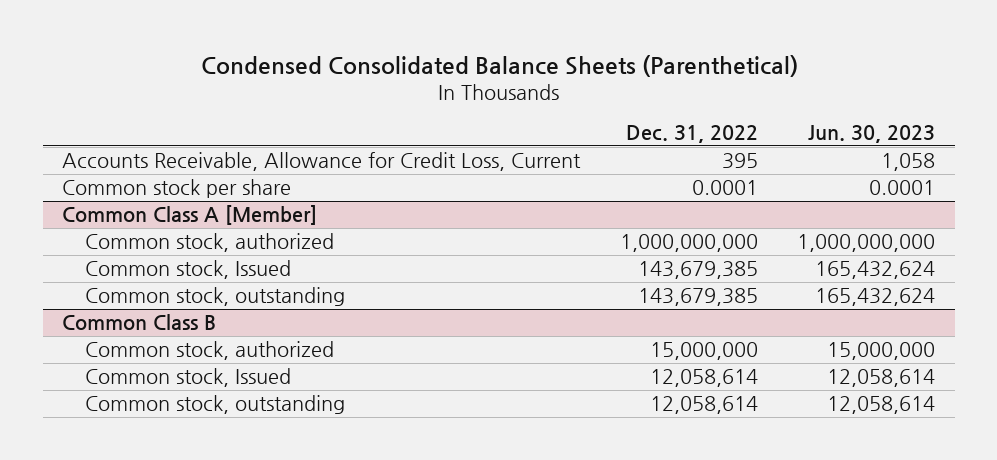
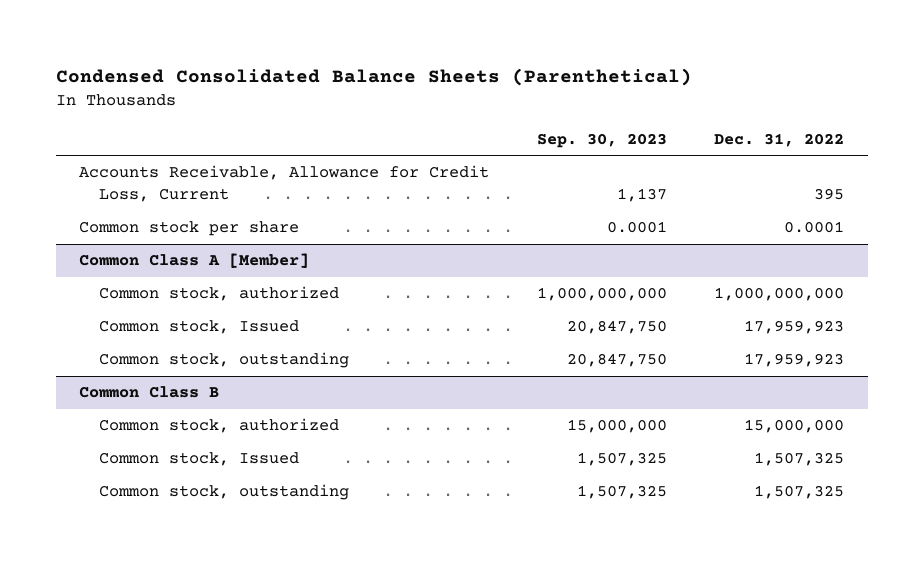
[807,124,935,143] Jun. 30, 2023 -> none
none -> [536,132,667,148] Sep. 30, 2023
[637,261,758,280] 143,679,385 -> [744,320,845,335] 17,959,923
[637,288,758,307] 143,679,385 -> [744,353,845,368] 17,959,923
[649,369,758,388] 12,058,614 -> [754,452,845,467] 1,507,325
[649,396,758,415] 12,058,614 -> [754,485,845,500] 1,507,325

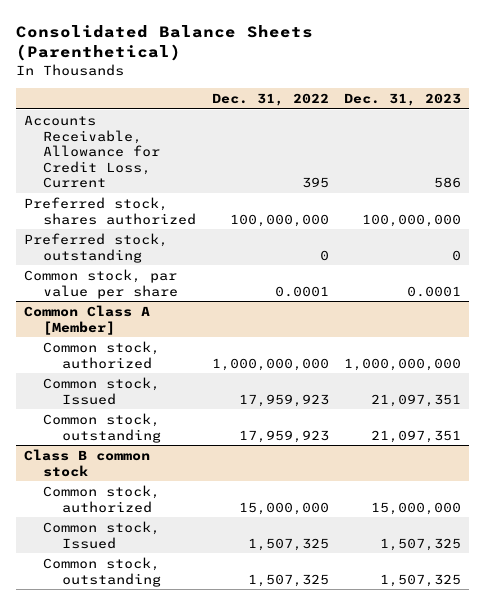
[55,68,692,87] Condensed Consolidated Balance Sheets (Parenthetical) -> [16,24,314,62] Consolidated Balance Sheets (Parenthetical)
[536,132,667,148] Sep. 30, 2023 -> none
none -> [344,92,462,106] Dec. 31, 2023
none -> [24,196,197,225] Preferred stock, shares authorized
none -> [24,232,169,263] Preferred stock, outstanding
[79,221,300,237] Common stock per share -> [24,268,179,299] Common stock, par value per share
[79,386,220,399] Common Class B -> [24,448,151,477] Class B common stock

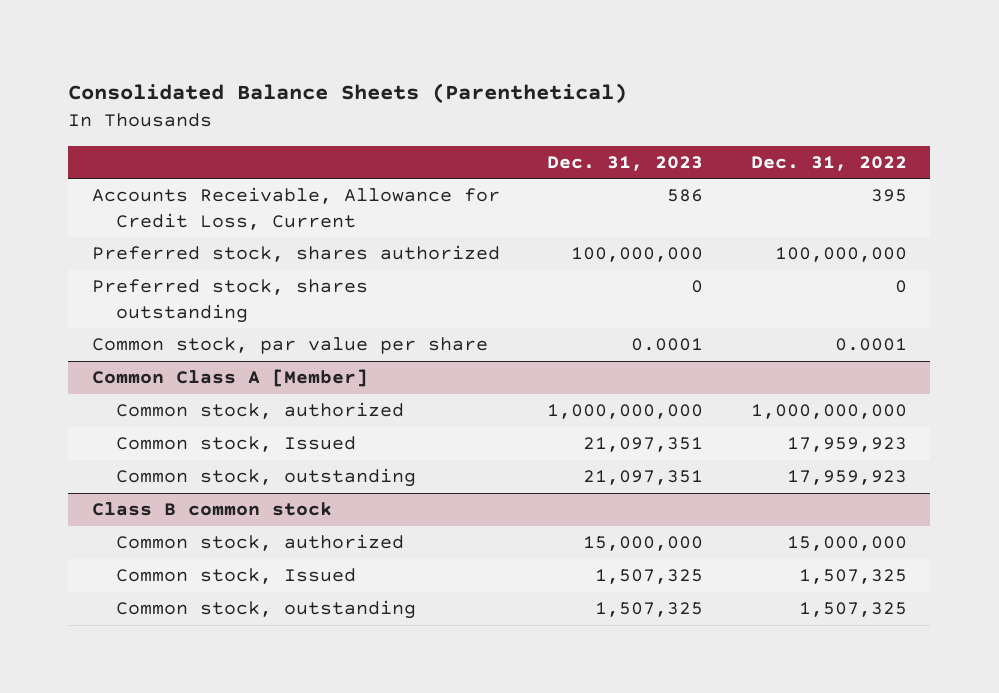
[24,232,169,263] Preferred stock, outstanding -> [92,279,369,323] Preferred stock, shares outstanding

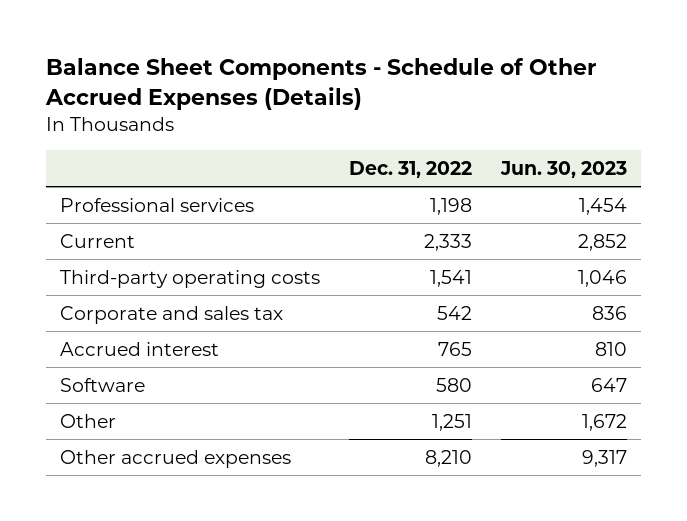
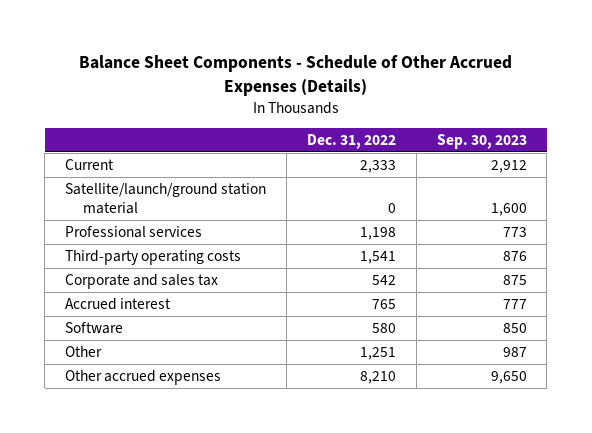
[499,160,627,178] Jun. 30, 2023 -> none
none -> [436,133,527,149] Sep. 30, 2023
none -> [65,182,267,214] Satellite/launch/ground station material
[59,197,254,212] Professional services -> [65,225,203,238] Professional services

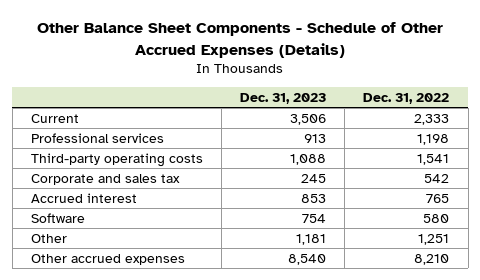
[78,55,512,97] Balance Sheet Components - Schedule of Other Accrued Expenses (Details) -> [37,22,444,58] Other Balance Sheet Components - Schedule of Other Accrued Expenses (Details)
[436,133,527,149] Sep. 30, 2023 -> none
none -> [240,92,327,104] Dec. 31, 2023
[65,182,267,214] Satellite/launch/ground station material -> none

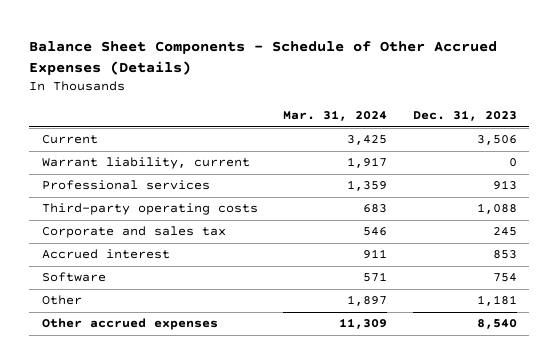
[37,22,444,58] Other Balance Sheet Components - Schedule of Other Accrued Expenses (Details) -> [29,40,498,75] Balance Sheet Components - Schedule of Other Accrued Expenses (Details)
[363,92,450,104] Dec. 31, 2022 -> none
none -> [283,110,388,122] Mar. 31, 2024
none -> [41,157,250,170] Warrant liability, current

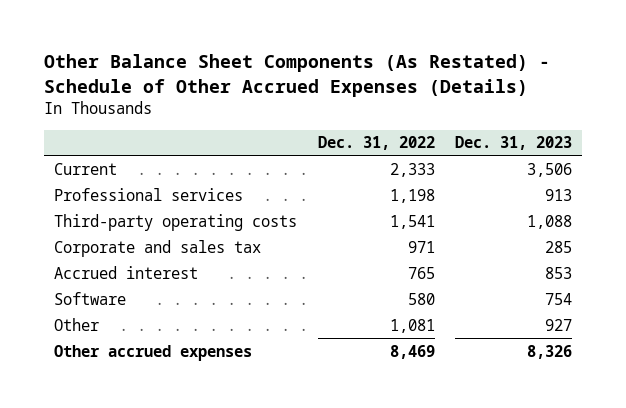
[29,40,498,75] Balance Sheet Components - Schedule of Other Accrued Expenses (Details) -> [44,54,551,97] Other Balance Sheet Components (As Restated) - Schedule of Other Accrued Expenses (Details)
[283,110,388,122] Mar. 31, 2024 -> none
none -> [317,136,435,151] Dec. 31, 2022
[41,157,250,170] Warrant liability, current -> none
[492,227,517,237] 245 -> [544,240,572,253] 285
[476,295,517,307] 1,181 -> [544,318,572,331] 927
[476,319,517,330] 8,540 -> [526,344,572,359] 8,326

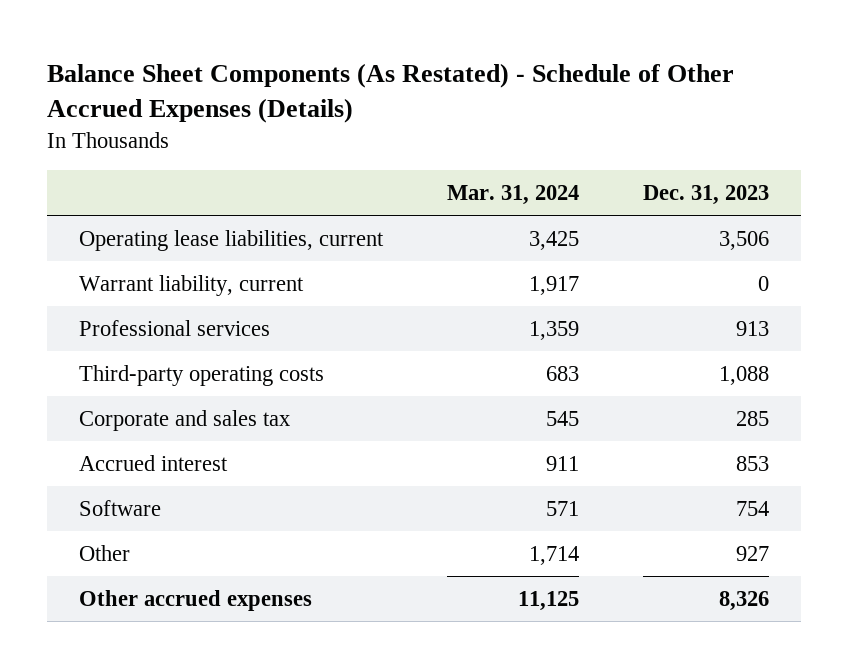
[44,54,551,97] Other Balance Sheet Components (As Restated) - Schedule of Other Accrued Expenses (Details) -> [47,63,735,124] Balance Sheet Components (As Restated) - Schedule of Other Accrued Expenses (Details)
[317,136,435,151] Dec. 31, 2022 -> none
none -> [447,185,580,206] Mar. 31, 2024
[54,162,118,175] Current -> [79,229,385,251] Operating lease liabilities, current
none -> [79,274,305,296] Warrant liability, current

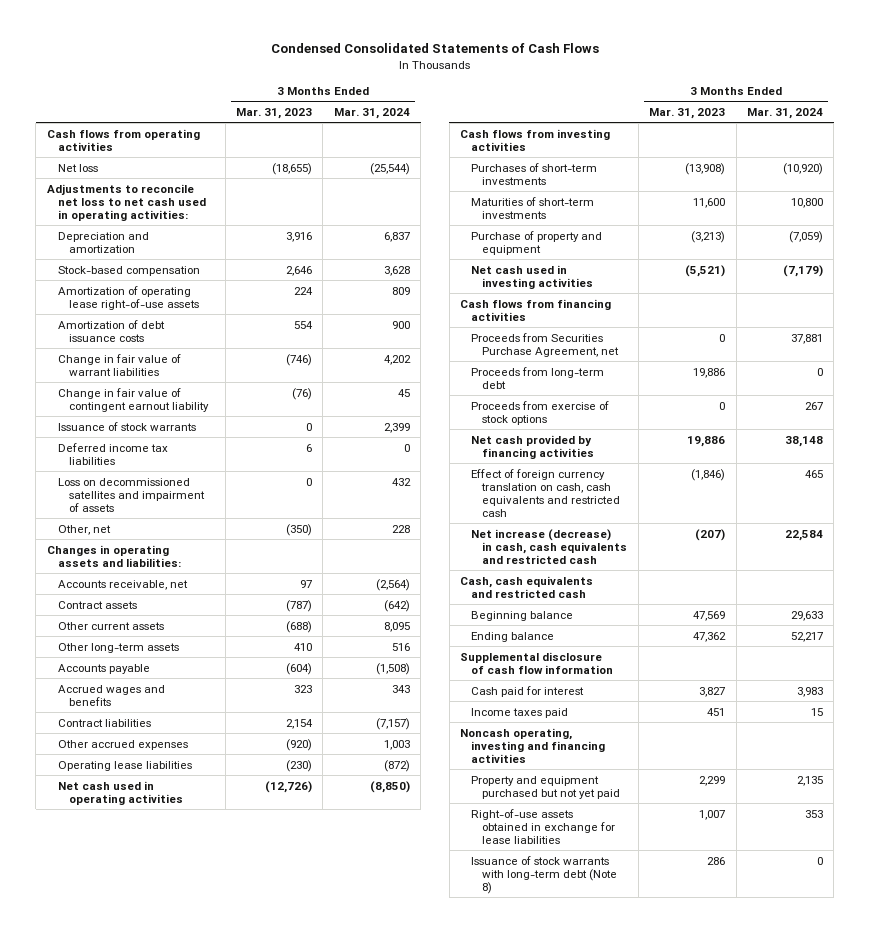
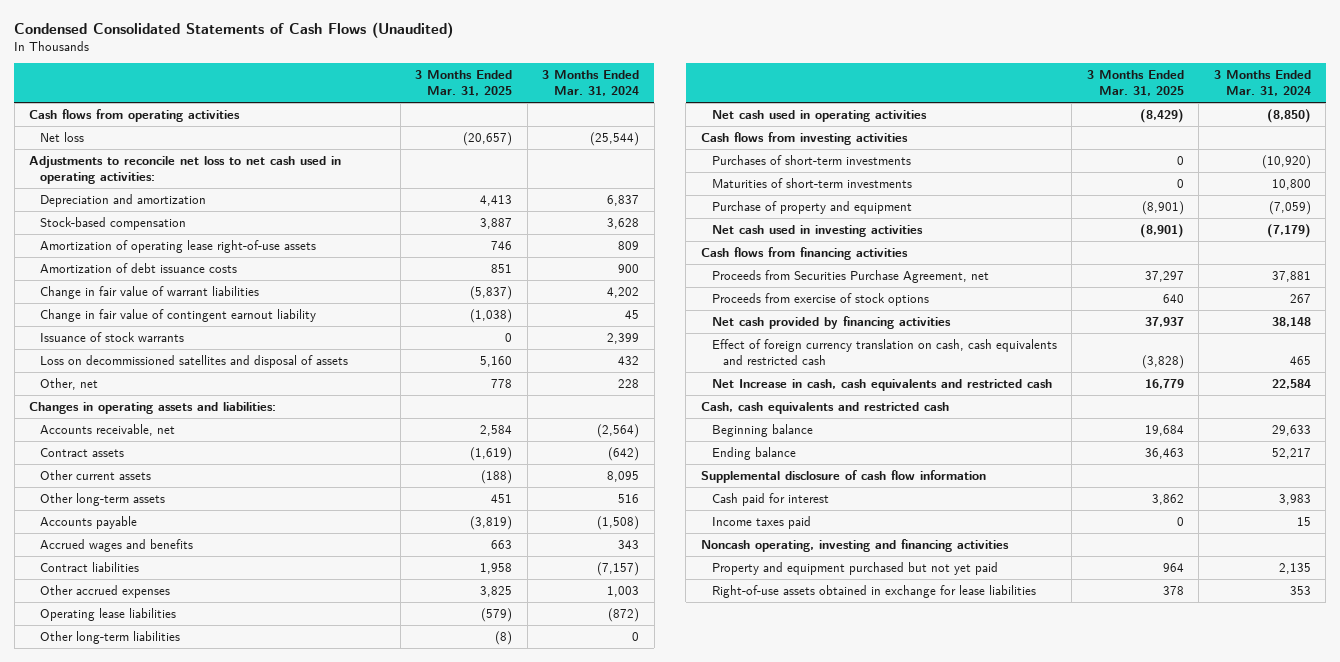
[270,43,599,54] Condensed Consolidated Statements of Cash Flows -> [14,21,454,38] Condensed Consolidated Statements of Cash Flows (Unaudited)
[235,107,312,119] Mar. 31, 2023 -> none
none -> [415,70,513,97] 3 Months Ended Mar. 31, 2025
[57,442,168,465] Deferred income tax liabilities -> none
[57,477,206,512] Loss on decommissioned satellites and impairment of assets -> [40,354,349,368] Loss on decommissioned satellites and disposal of assets
none -> [40,630,181,644] Other long-term liabilities
[471,366,605,389] Proceeds from long-term debt -> none
[471,528,628,564] Net increase (decrease) in cash, cash equivalents and restricted cash -> [711,378,1052,391] Net Increase in cash, cash equivalents and restricted cash
[471,855,618,894] Issuance of stock warrants with long-term debt (Note 8) -> none

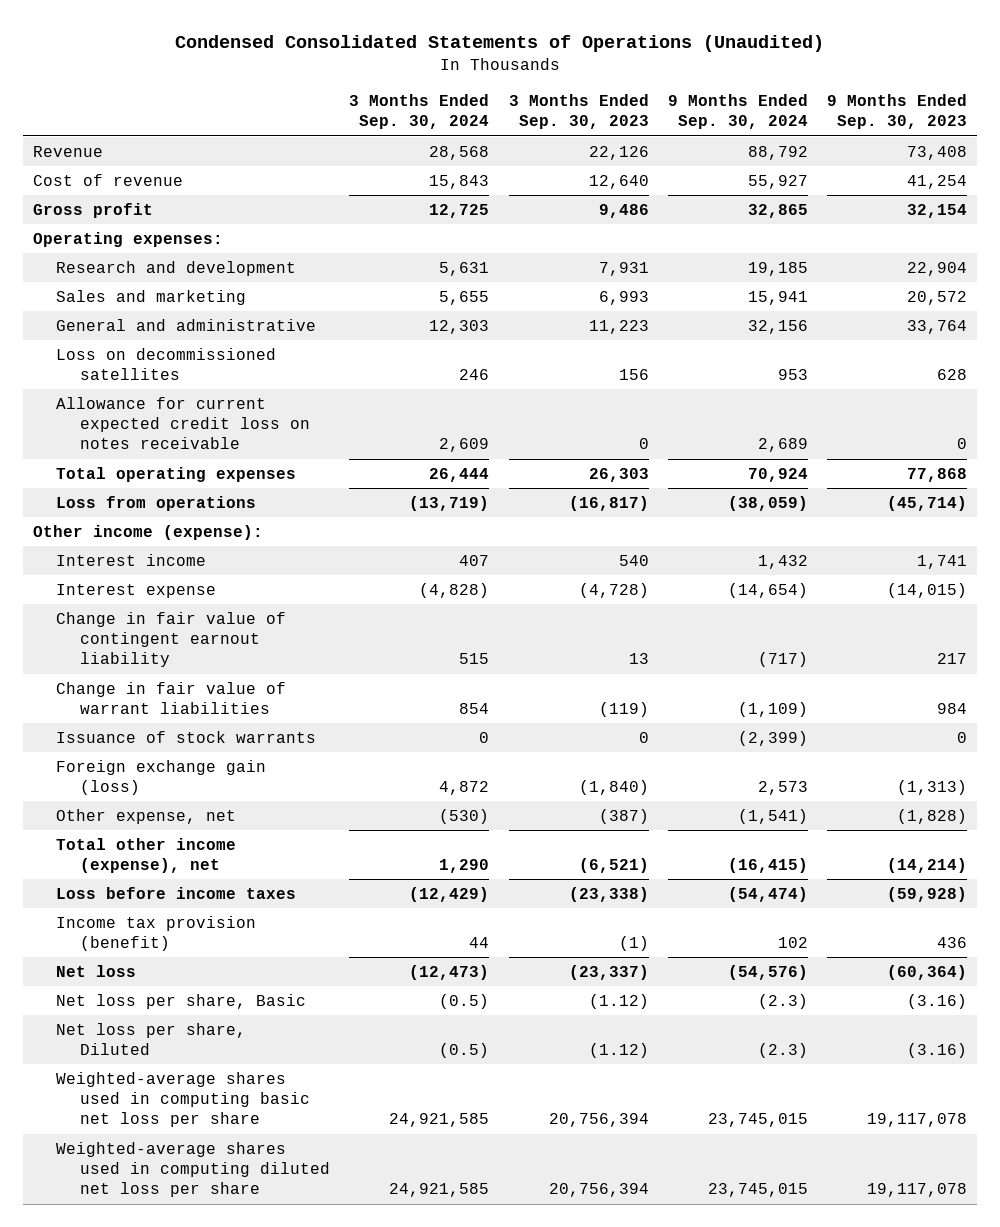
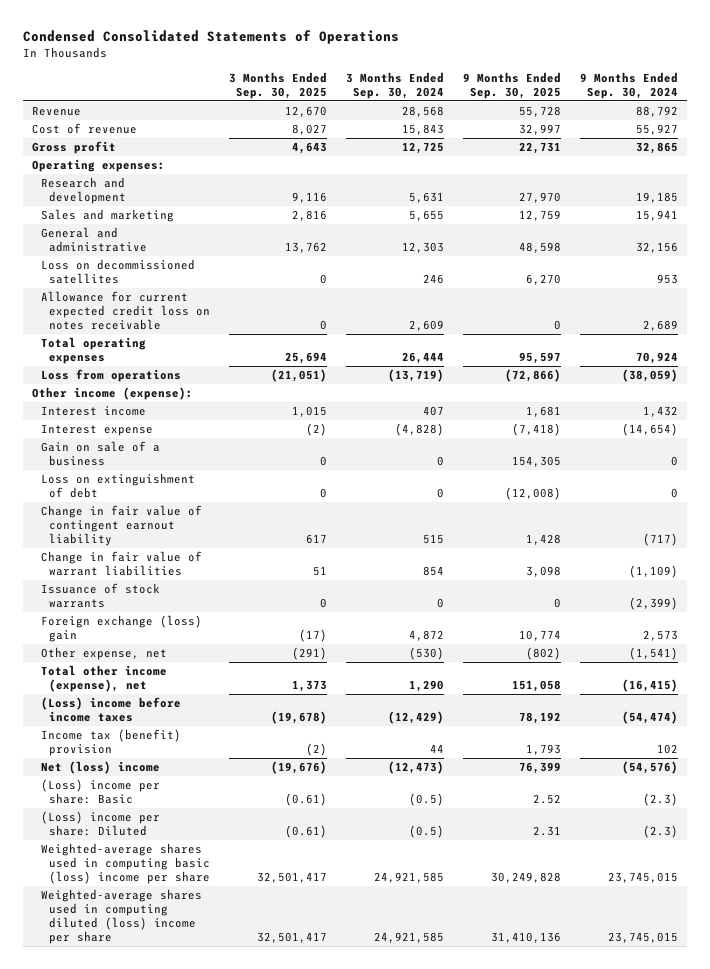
[175,35,825,53] Condensed Consolidated Statements of Operations (Unaudited) -> [23,30,400,45] Condensed Consolidated Statements of Operations
[508,94,649,130] 3 Months Ended Sep. 30, 2023 -> none
[827,94,968,130] 9 Months Ended Sep. 30, 2023 -> none
none -> [228,71,327,99] 3 Months Ended Sep. 30, 2025
none -> [462,71,561,99] 9 Months Ended Sep. 30, 2025
none -> [40,441,160,467] Gain on sale of a business
none -> [40,473,195,499] Loss on extinguishment of debt
[56,760,267,796] Foreign exchange gain (loss) -> [40,615,202,643] Foreign exchange (loss) gain
[56,887,297,900] Loss before income taxes -> [40,697,181,723] (Loss) income before income taxes
[56,916,257,952] Income tax provision (benefit) -> [40,729,181,757] Income tax (benefit) provision
[56,965,137,978] Net loss -> [40,761,160,775] Net (loss) income
[56,994,307,1010] Net loss per share, Basic -> [40,779,160,805] (Loss) income per share: Basic
[56,1023,247,1056] Net loss per share, Diluted -> [40,811,160,837] (Loss) income per share: Diluted
[56,1072,310,1128] Weighted-average shares used in computing basic net loss per share -> [40,843,211,885] Weighted-average shares used in computing basic (loss) income per share
[56,1142,330,1198] Weighted-average shares used in computing diluted net loss per share -> [40,889,202,945] Weighted-average shares used in computing diluted (loss) income per share

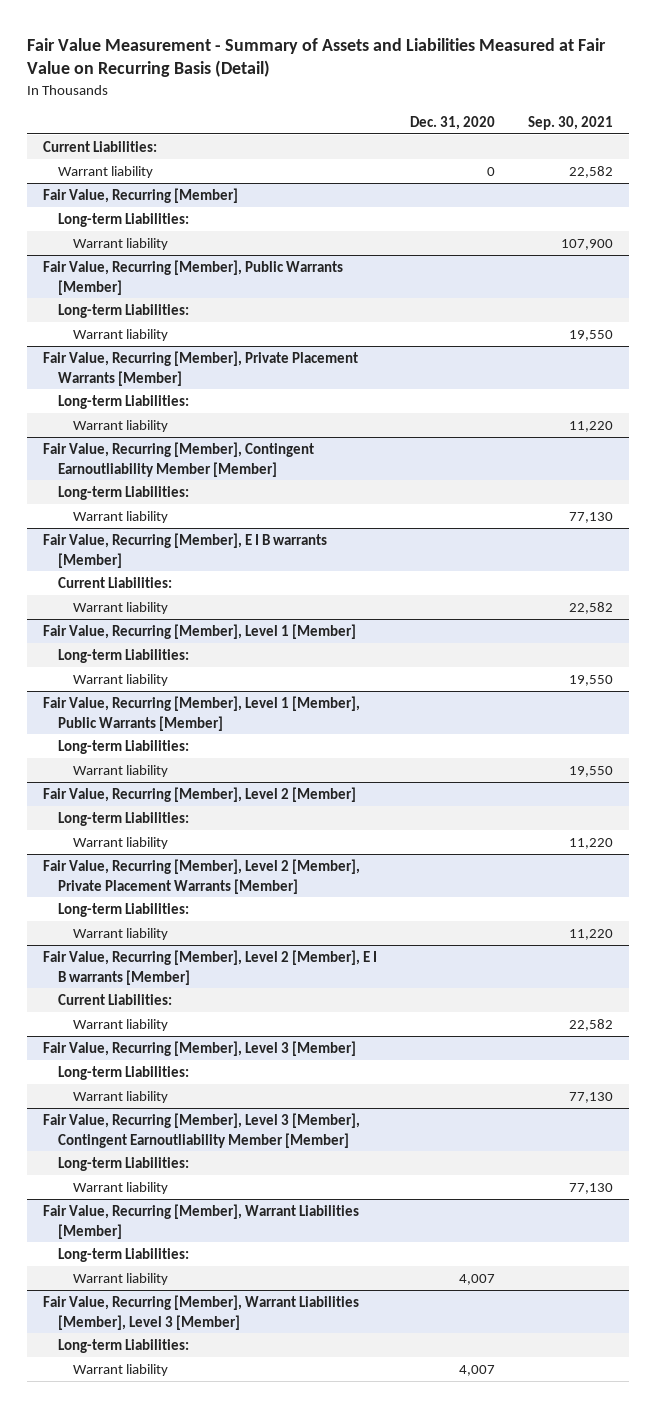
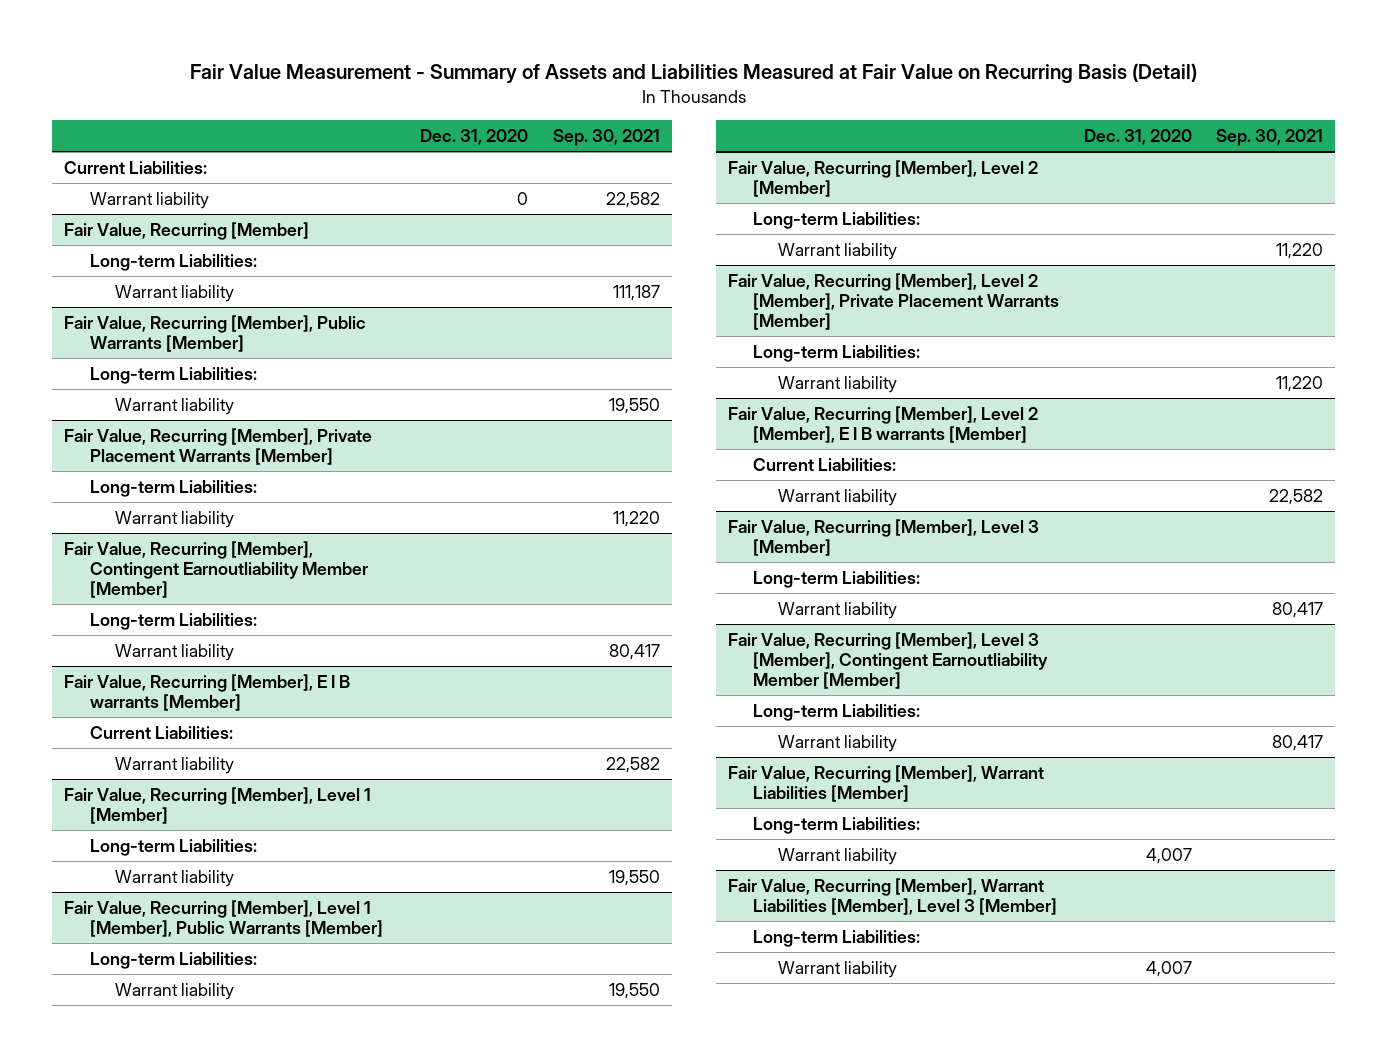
[560,238,613,250] 107,900 -> [612,284,660,301] 111,187
[568,511,613,523] 77,130 -> [608,643,660,660] 80,417
[568,1091,613,1103] 77,130 -> [1272,601,1324,618] 80,417
[568,1182,613,1194] 77,130 -> [1272,734,1324,751] 80,417

